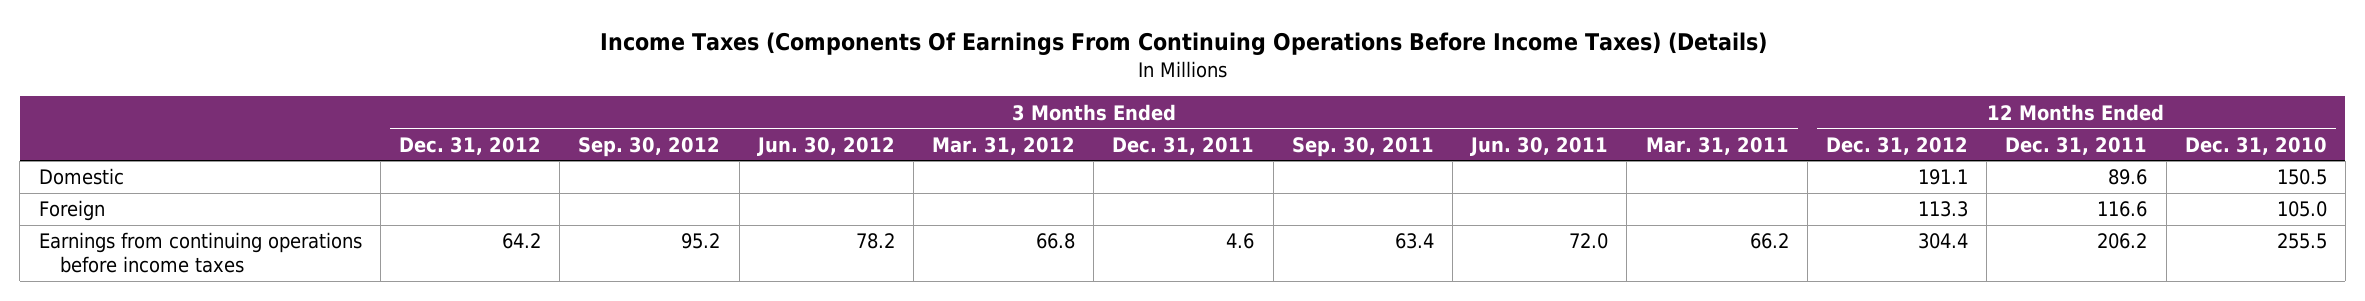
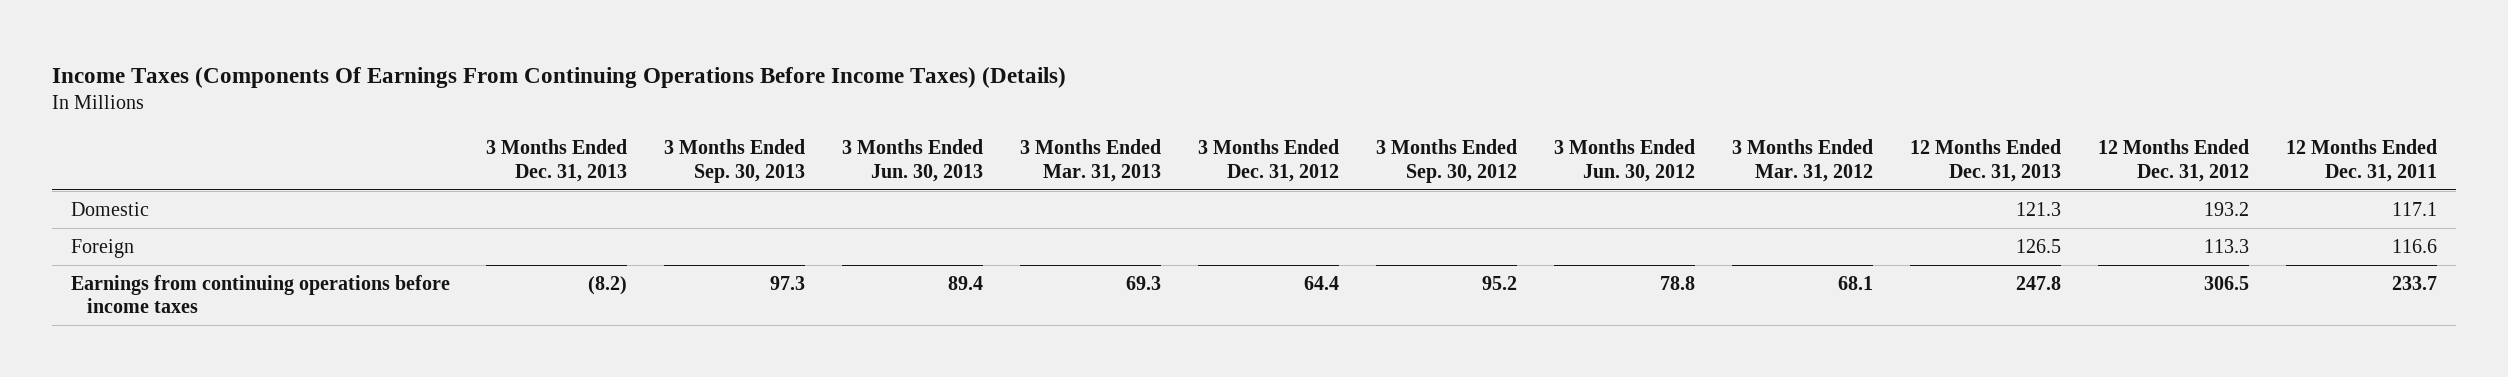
[1112,136,1255,155] Dec. 31, 2011 -> none
[1291,136,1434,157] Sep. 30, 2011 -> none
[1470,136,1609,156] Jun. 30, 2011 -> none
[1645,136,1789,155] Mar. 31, 2011 -> none
[2184,136,2327,155] Dec. 31, 2010 -> none
none -> [486,139,628,182] 3 Months Ended Dec. 31, 2013
none -> [664,139,806,183] 3 Months Ended Sep. 30, 2013
none -> [842,139,984,182] 3 Months Ended Jun. 30, 2013
none -> [1020,139,1162,182] 3 Months Ended Mar. 31, 2013
none -> [1910,139,2062,182] 12 Months Ended Dec. 31, 2013
[1917,169,1968,186] 191.1 -> [2204,201,2250,216] 193.2
[2108,169,2148,186] 89.6 -> [2392,201,2438,216] 117.1
[501,233,541,250] 64.2 -> [1304,275,1340,290] 64.4
[855,233,895,250] 78.2 -> [1660,275,1696,290] 78.8
[1036,233,1076,250] 66.8 -> [1838,275,1874,290] 68.1
[1917,233,1968,250] 304.4 -> [2204,275,2250,290] 306.5
[2097,233,2148,250] 206.2 -> [2392,275,2438,290] 233.7

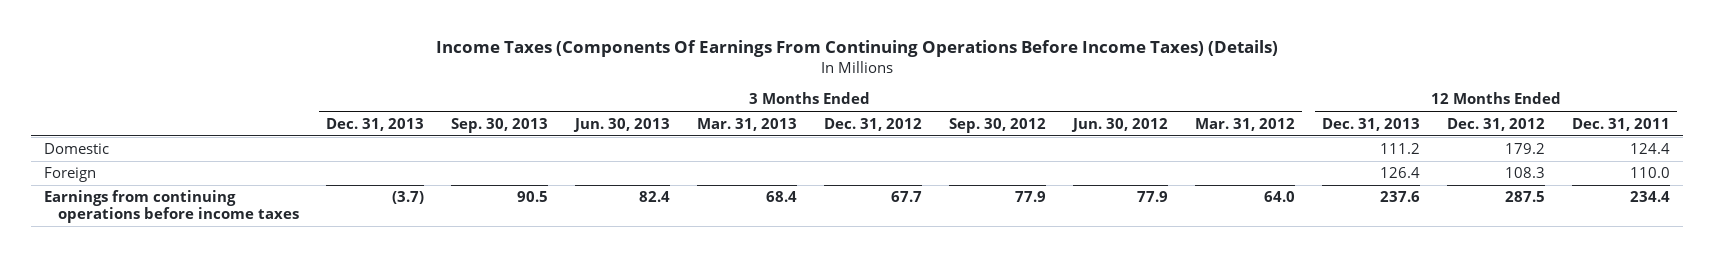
[2016,201,2062,216] 121.3 -> [1379,143,1420,155] 111.2
[2204,201,2250,216] 193.2 -> [1504,143,1545,155] 179.2
[2392,201,2438,216] 117.1 -> [1629,143,1670,155] 124.4
[2016,238,2062,253] 126.5 -> [1379,167,1420,179] 126.4
[2204,238,2250,253] 113.3 -> [1504,167,1545,179] 108.3
[2392,238,2438,253] 116.6 -> [1629,167,1670,179] 110.0
[588,275,628,295] (8.2) -> [391,191,424,205] (3.7)
[770,275,806,290] 97.3 -> [516,191,548,203] 90.5
[948,275,984,290] 89.4 -> [638,191,670,203] 82.4
[1126,275,1162,290] 69.3 -> [765,191,797,203] 68.4
[1304,275,1340,290] 64.4 -> [890,191,922,203] 67.7
[1482,275,1518,290] 95.2 -> [1014,191,1046,203] 77.9
[1660,275,1696,290] 78.8 -> [1136,191,1168,203] 77.9
[1838,275,1874,290] 68.1 -> [1263,191,1295,203] 64.0
[2016,275,2062,290] 247.8 -> [1379,191,1420,203] 237.6
[2204,275,2250,290] 306.5 -> [1504,191,1545,203] 287.5
[2392,275,2438,290] 233.7 -> [1629,191,1670,203] 234.4

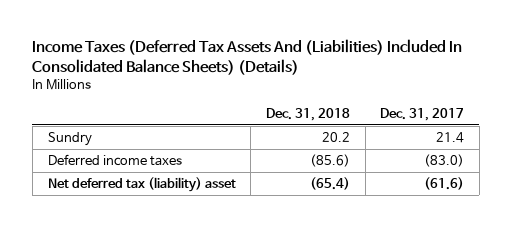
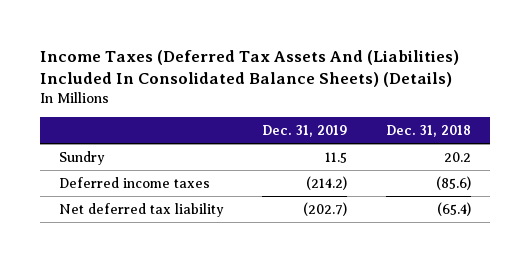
[380,107,465,121] Dec. 31, 2017 -> none
none -> [262,124,348,137] Dec. 31, 2019
[47,177,236,193] Net deferred tax (liability) asset -> [58,202,224,217] Net deferred tax liability

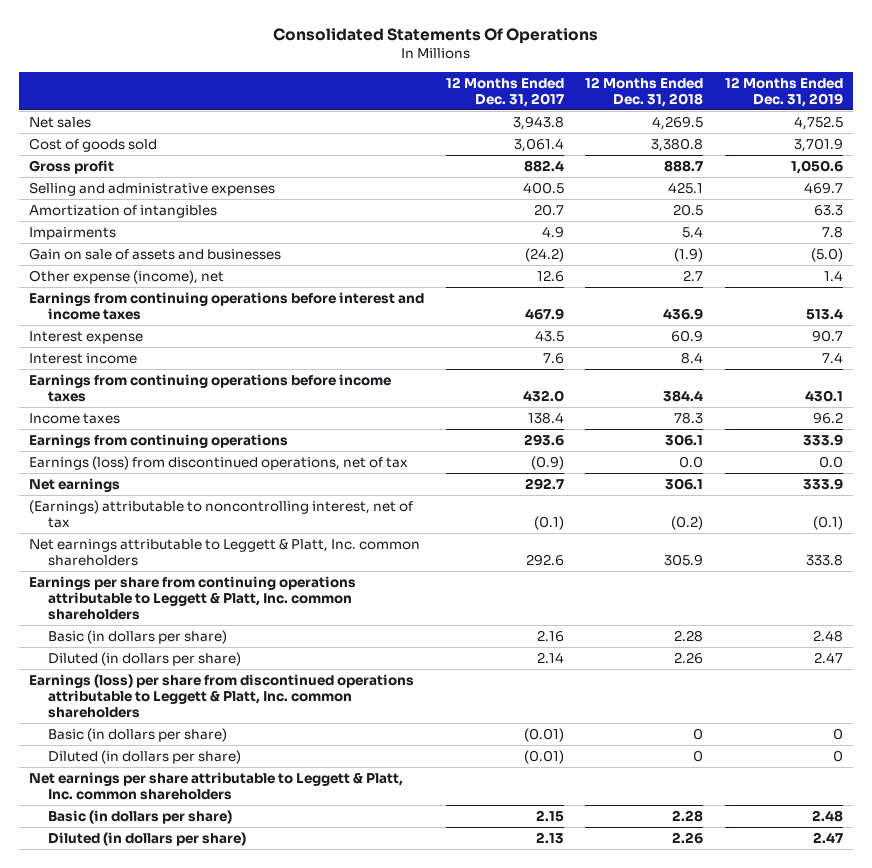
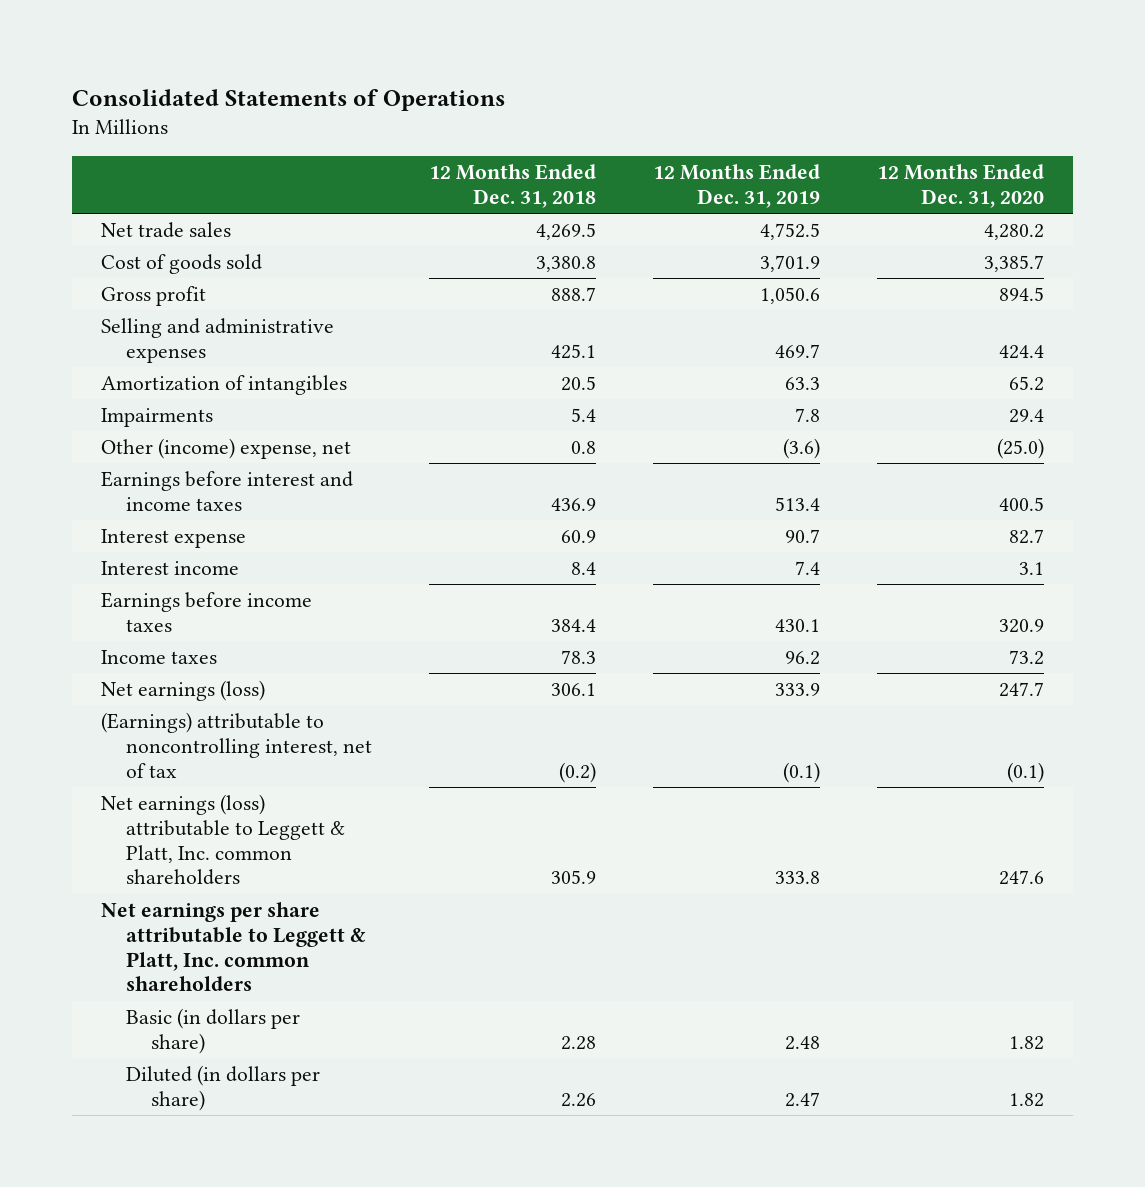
[273,27,599,44] Consolidated Statements Of Operations -> [72,88,506,111] Consolidated Statements of Operations
[445,76,564,107] 12 Months Ended Dec. 31, 2017 -> none
none -> [876,164,1044,208] 12 Months Ended Dec. 31, 2020
[29,116,92,128] Net sales -> [100,222,231,239] Net trade sales
[29,247,282,260] Gain on sale of assets and businesses -> none
[29,269,225,284] Other expense (income), net -> [100,438,351,460] Other (income) expense, net
[683,269,704,281] 2.7 -> [570,441,596,455] 0.8
[823,269,843,281] 1.4 -> [782,438,820,460] (3.6)
[29,291,425,320] Earnings from continuing operations before interest and income taxes -> [100,471,353,511] Earnings before interest and income taxes
[29,373,392,402] Earnings from continuing operations before income taxes -> [100,592,312,632] Earnings before income taxes
[29,433,289,448] Earnings from continuing operations -> none
[29,455,409,470] Earnings (loss) from discontinued operations, net of tax -> none
[29,477,121,492] Net earnings -> [100,680,265,702] Net earnings (loss)
[29,575,357,620] Earnings per share from continuing operations attributable to Leggett & Platt, Inc. common shareholders -> none
[47,629,227,644] Basic (in dollars per share) -> none
[47,651,241,666] Diluted (in dollars per share) -> none
[29,673,415,718] Earnings (loss) per share from discontinued operations attributable to Leggett & Platt, Inc. common shareholders -> none
[47,727,227,742] Basic (in dollars per share) -> none
[47,749,241,764] Diluted (in dollars per share) -> none
[29,538,421,566] Net earnings attributable to Leggett & Platt, Inc. common shareholders -> [100,794,345,886] Net earnings (loss) attributable to Leggett & Platt, Inc. common shareholders

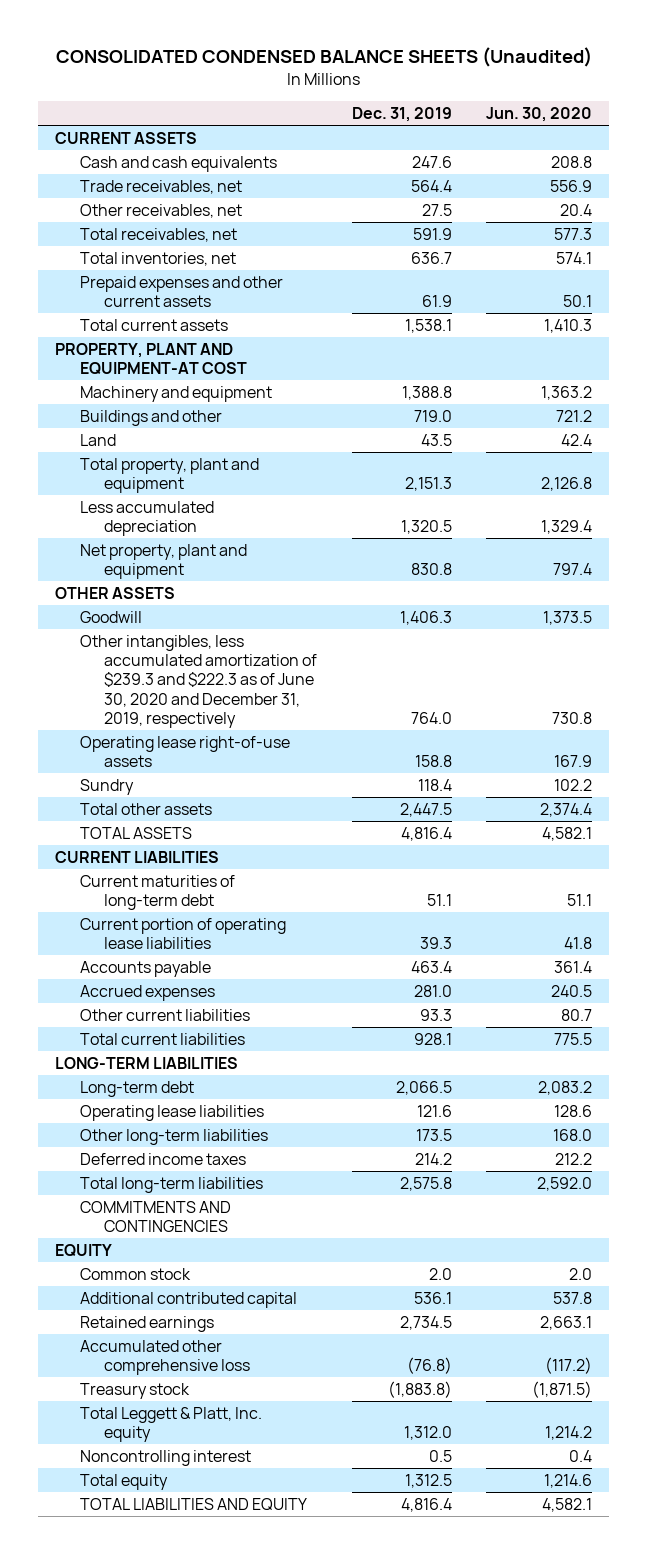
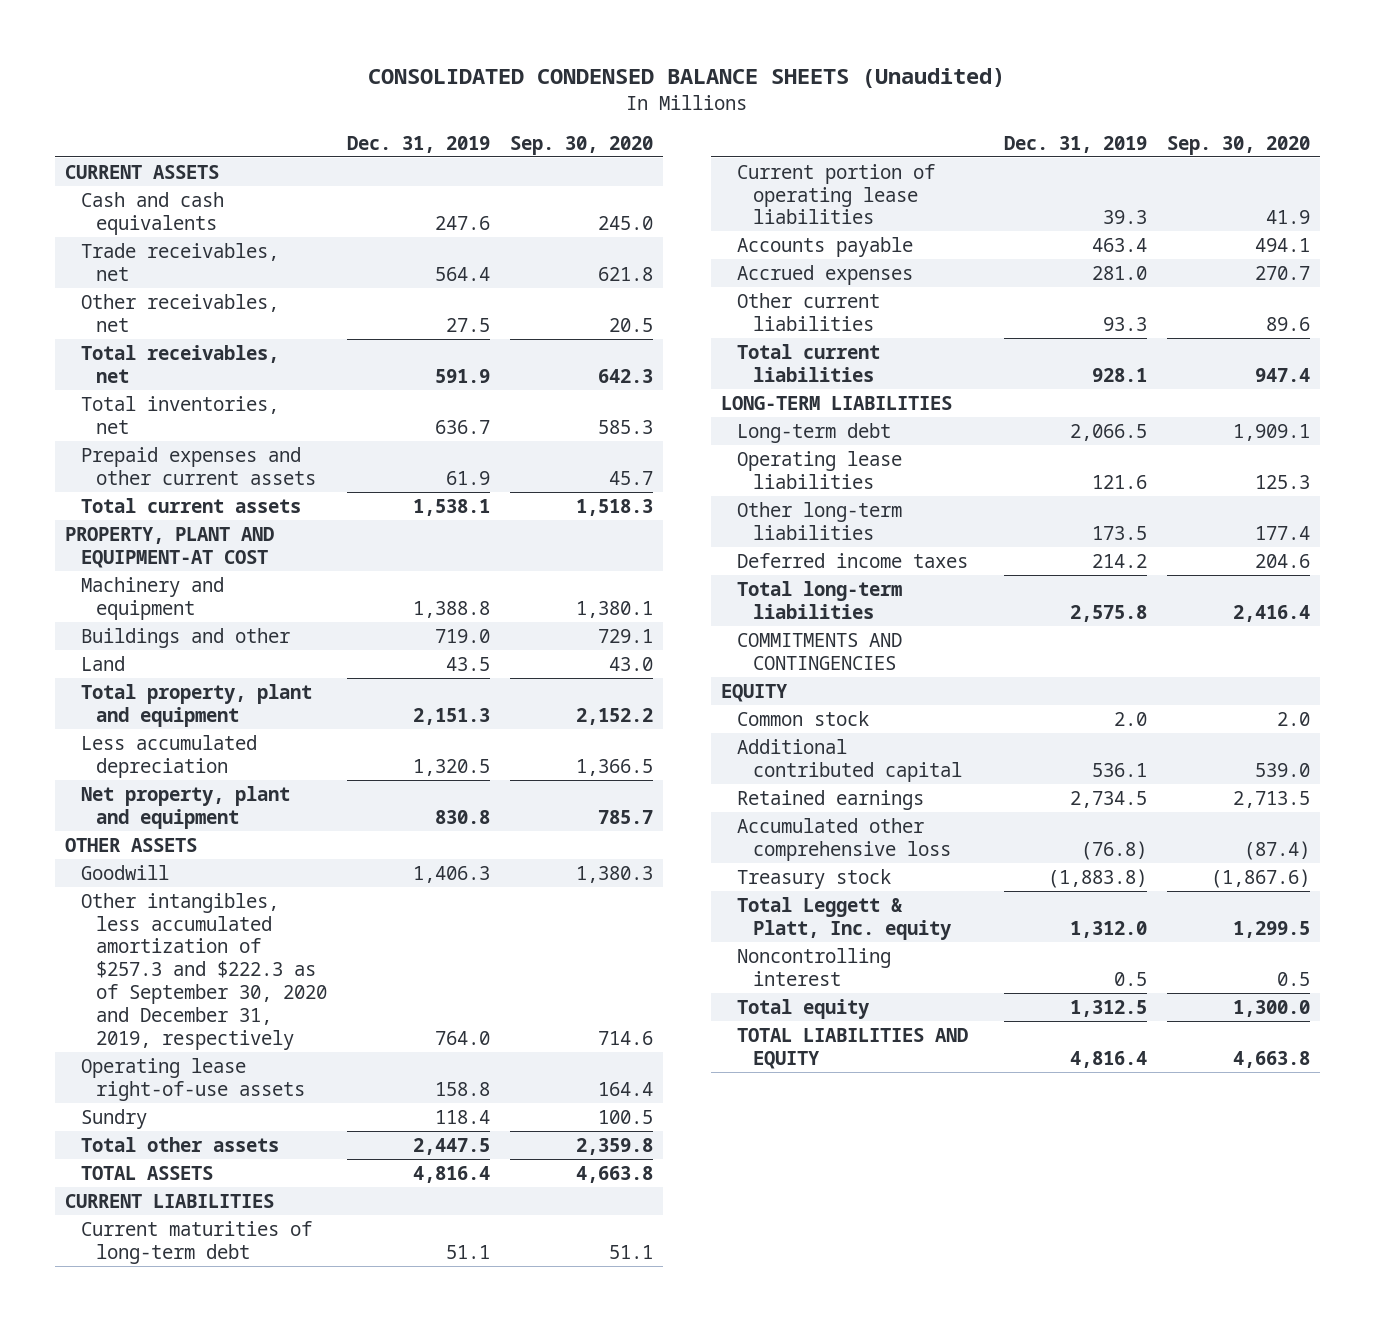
[486,107,593,123] Jun. 30, 2020 -> none
none -> [510,135,654,155] Sep. 30, 2020
[79,635,318,728] Other intangibles, less accumulated amortization of $239.3 and $222.3 as of June 30, 2020 and December 31, 2019, respectively -> [80,892,328,1050] Other intangibles, less accumulated amortization of $257.3 and $222.3 as of September 30, 2020 and December 31, 2019, respectively

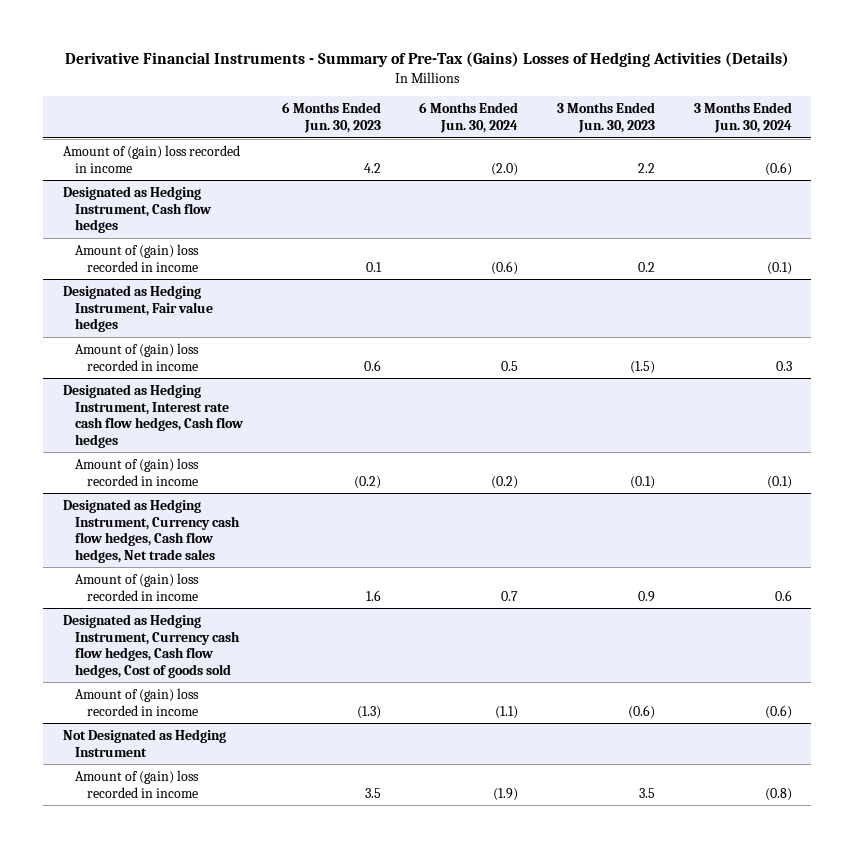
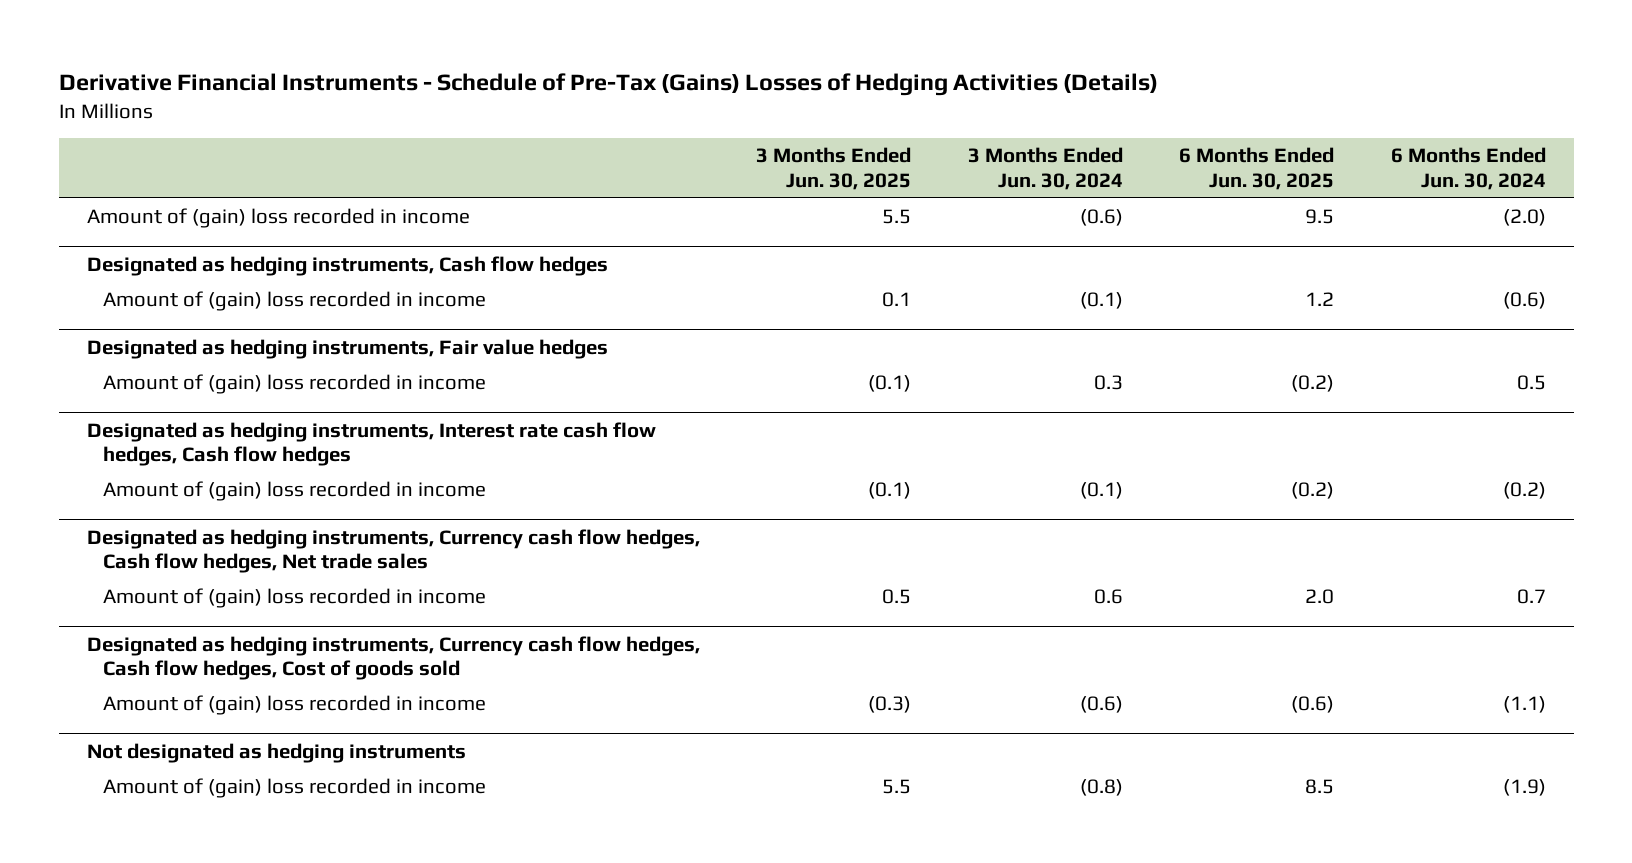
[65,52,790,68] Derivative Financial Instruments - Summary of Pre-Tax (Gains) Losses of Hedging Activities (Details) -> [58,73,1158,97] Derivative Financial Instruments - Schedule of Pre-Tax (Gains) Losses of Hedging Activities (Details)
[281,102,381,133] 6 Months Ended Jun. 30, 2023 -> none
[556,102,655,133] 3 Months Ended Jun. 30, 2023 -> none
none -> [756,147,912,190] 3 Months Ended Jun. 30, 2025
none -> [1179,147,1335,190] 6 Months Ended Jun. 30, 2025
[62,186,211,234] Designated as Hedging Instrument, Cash flow hedges -> [86,255,608,276] Designated as hedging instruments, Cash flow hedges
[62,285,213,333] Designated as Hedging Instrument, Fair value hedges -> [86,338,608,359] Designated as hedging instruments, Fair value hedges
[62,384,243,448] Designated as Hedging Instrument, Interest rate cash flow hedges, Cash flow hedges -> [86,421,656,467] Designated as hedging instruments, Interest rate cash flow hedges, Cash flow hedges
[62,499,240,563] Designated as Hedging Instrument, Currency cash flow hedges, Cash flow hedges, Net trade sales -> [86,528,700,574] Designated as hedging instruments, Currency cash flow hedges, Cash flow hedges, Net trade sales
[62,614,240,678] Designated as Hedging Instrument, Currency cash flow hedges, Cash flow hedges, Cost of goods sold -> [86,635,700,681] Designated as hedging instruments, Currency cash flow hedges, Cash flow hedges, Cost of goods sold
[62,729,226,757] Not Designated as Hedging Instrument -> [86,742,466,763] Not designated as hedging instruments

